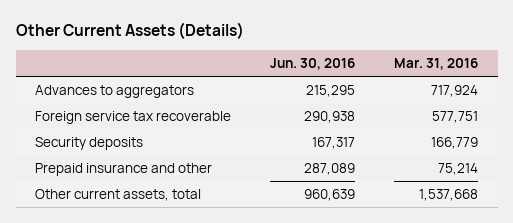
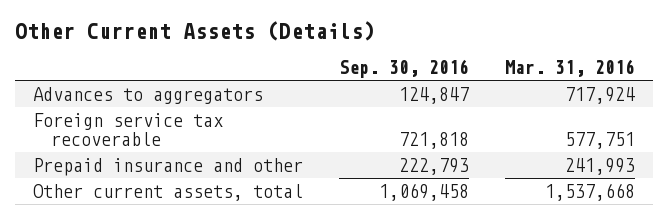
[270,57,356,70] Jun. 30, 2016 -> none
none -> [339,59,470,79] Sep. 30, 2016
[35,137,144,151] Security deposits -> none
[438,163,479,176] 75,214 -> [565,158,636,176] 241,993

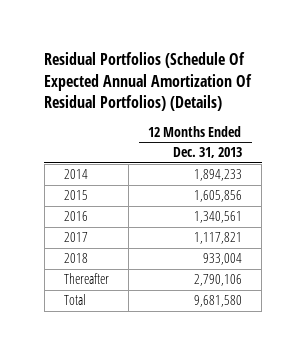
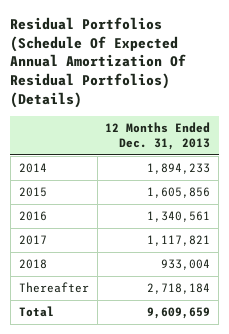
[193,274,242,287] 2,790,106 -> [147,283,211,295] 2,718,184
[193,295,242,308] 9,681,580 -> [147,307,211,320] 9,609,659

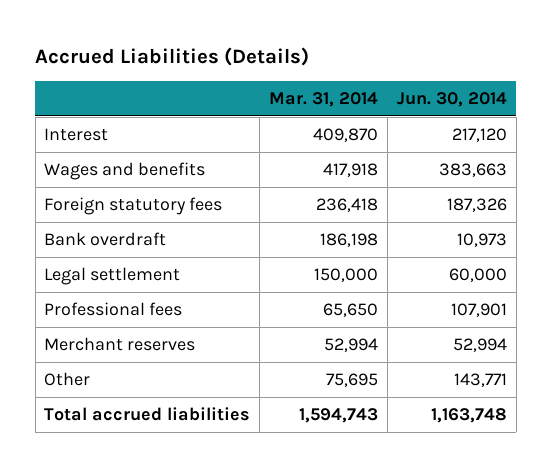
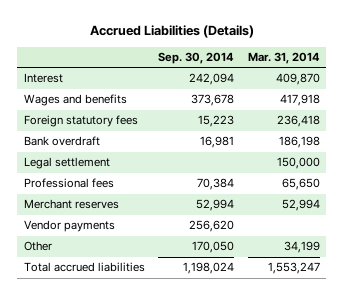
[396,91,507,107] Jun. 30, 2014 -> none
none -> [158,52,235,65] Sep. 30, 2014
none -> [24,220,116,233] Vendor payments
[326,373,379,388] 75,695 -> [283,241,320,254] 34,199
[299,408,379,424] 1,594,743 -> [267,262,320,275] 1,553,247

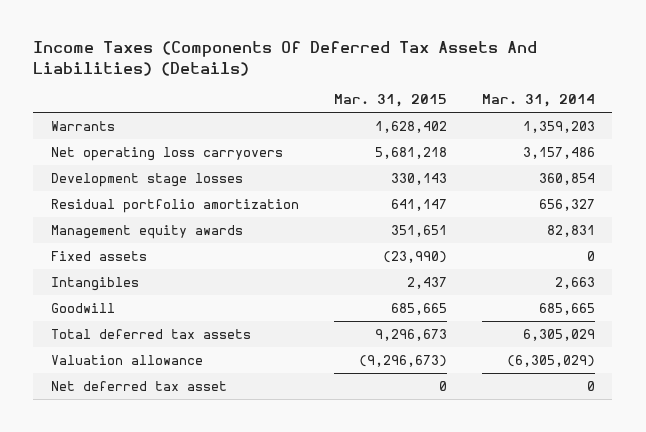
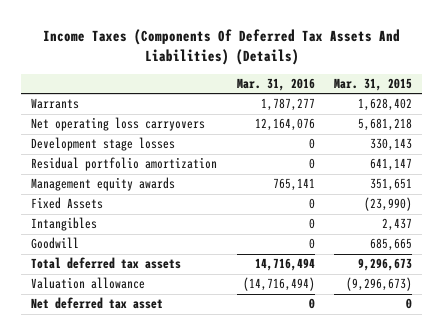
[481,94,595,108] Mar. 31, 2014 -> none
none -> [236,77,315,91] Mar. 31, 2016
[50,250,147,261] Fixed assets -> [30,197,103,210] Fixed Assets

